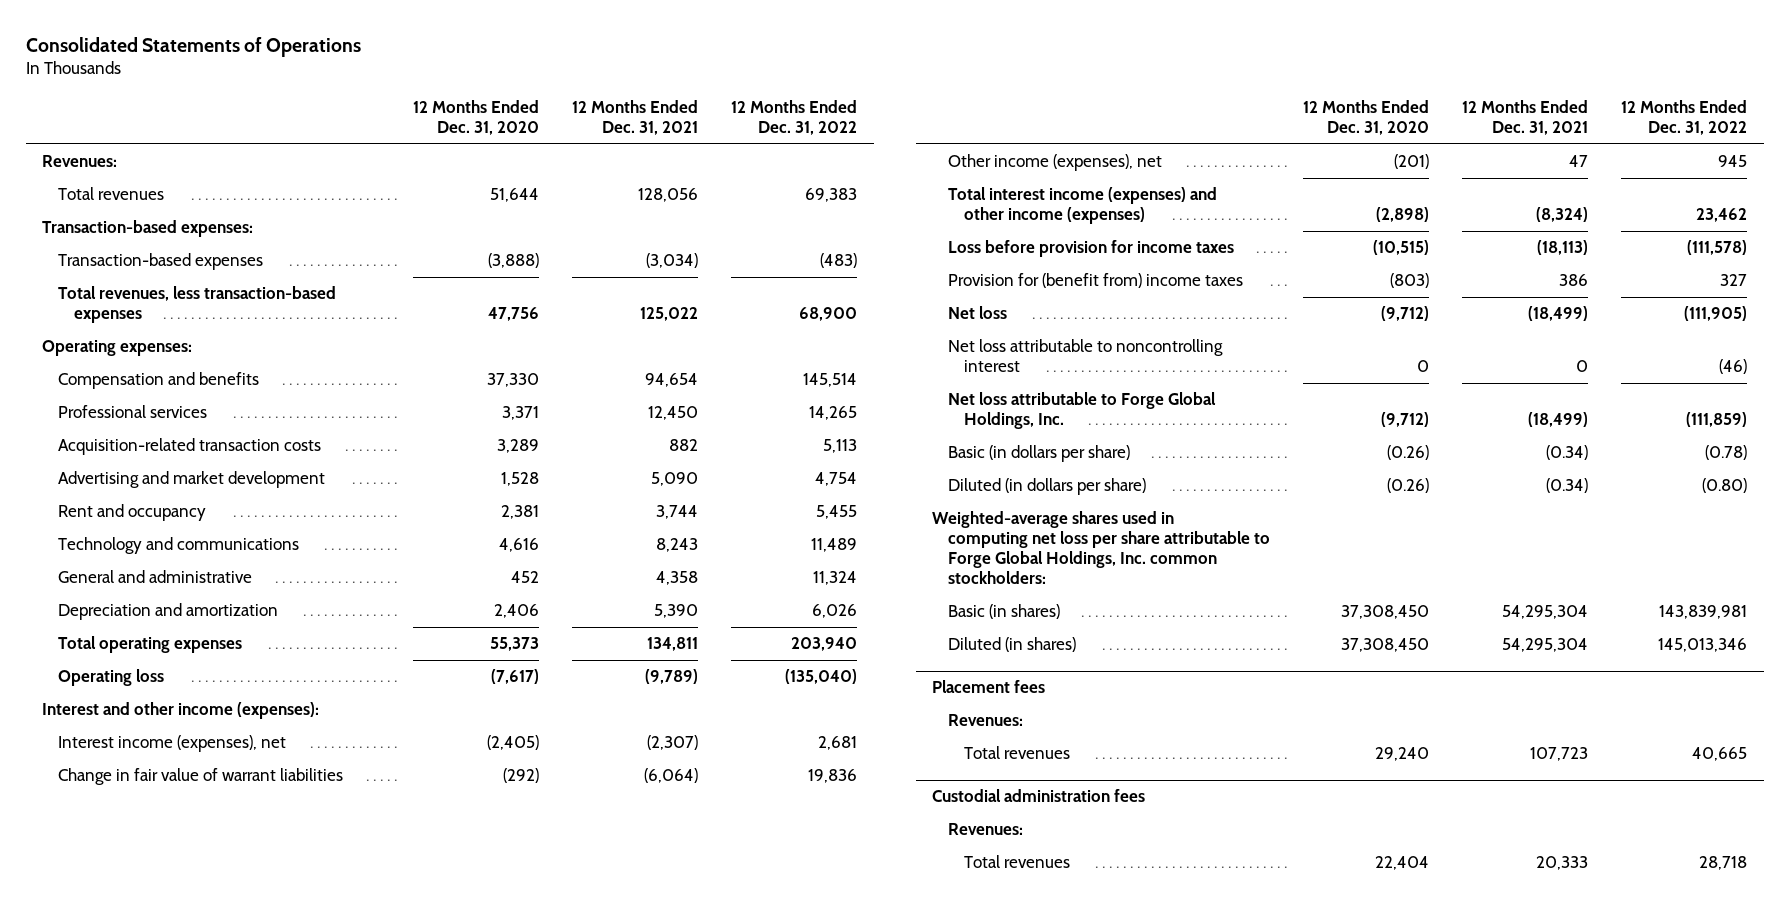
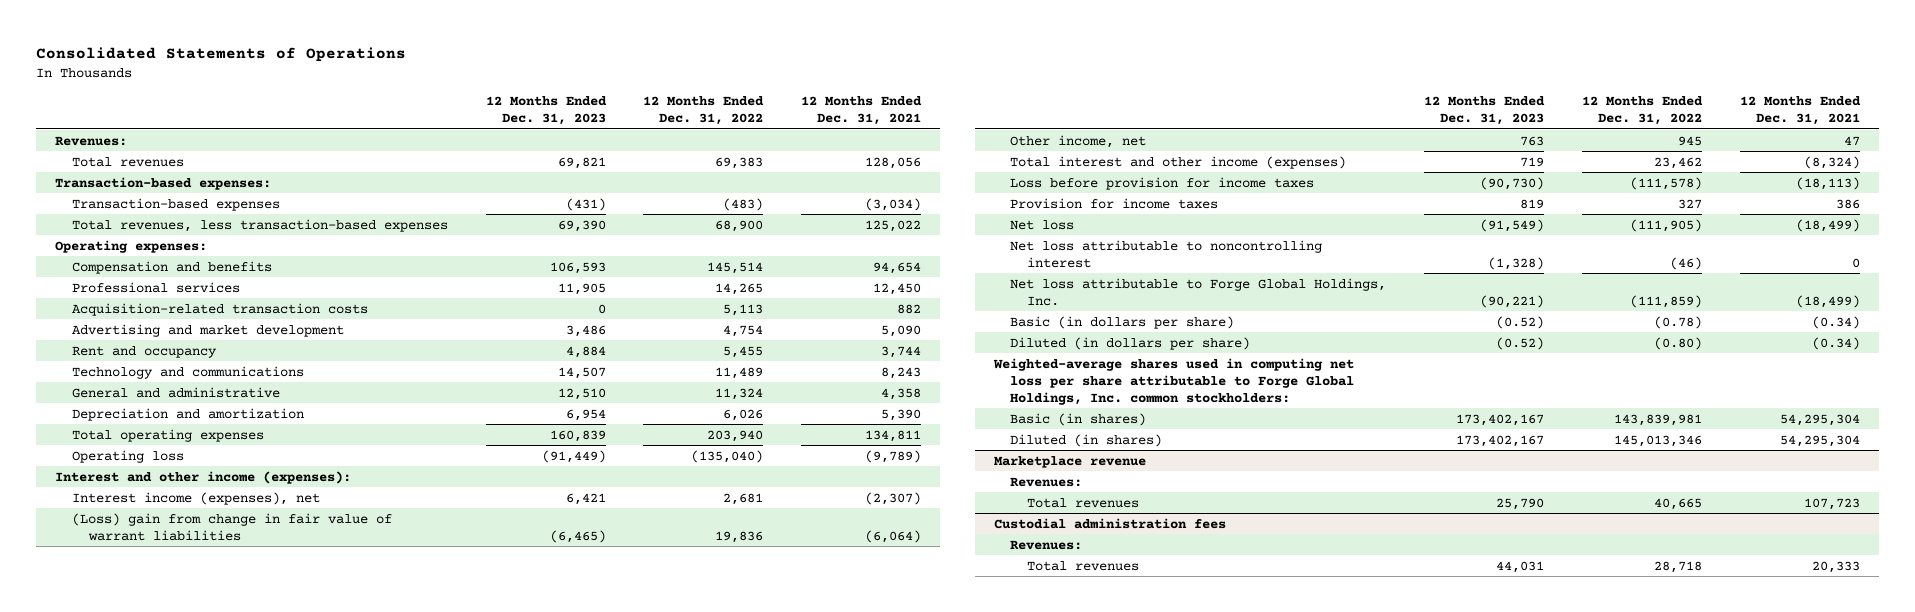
[413,100,540,136] 12 Months Ended Dec. 31, 2020 -> none
none -> [485,96,607,126] 12 Months Ended Dec. 31, 2023
[58,768,344,786] Change in fair value of warrant liabilities -> [71,512,392,541] (Loss) gain from change in fair value of warrant liabilities
[948,154,1163,172] Other income (expenses), net -> [1010,134,1147,148] Other income, net
[948,187,1218,225] Total interest income (expenses) and other income (expenses) -> [1010,155,1347,169] Total interest and other income (expenses)
[948,273,1244,289] Provision for (benefit from) income taxes -> [1010,197,1219,209] Provision for income taxes
[932,680,1046,694] Placement fees -> none
none -> [993,455,1146,468] Marketplace revenue

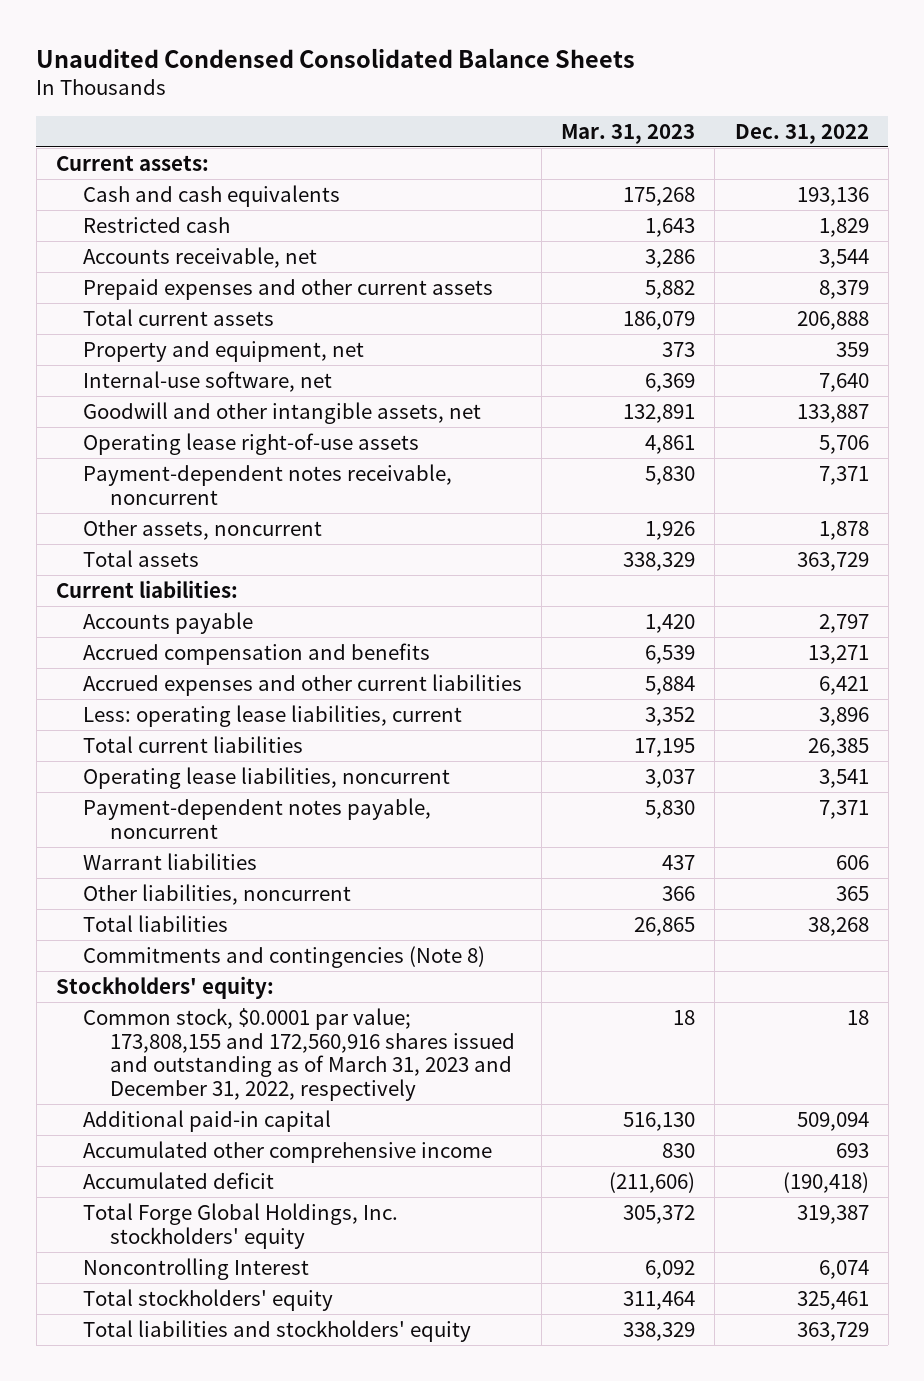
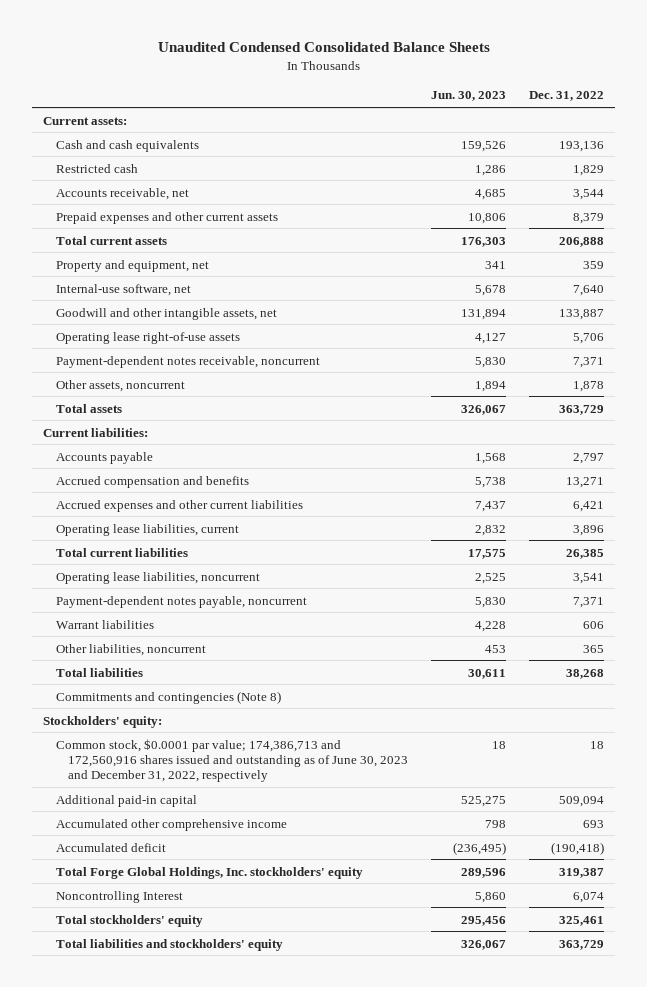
[561,123,696,144] Mar. 31, 2023 -> none
none -> [431,91,507,102] Jun. 30, 2023
[82,704,462,727] Less: operating lease liabilities, current -> [55,523,239,536] Operating lease liabilities, current
[82,1007,516,1102] Common stock, $0.0001 par value; 173,808,155 and 172,560,916 shares issued and outstanding as of March 31, 2023 and December 31, 2022, respectively -> [55,738,409,783] Common stock, $0.0001 par value; 174,386,713 and 172,560,916 shares issued and outstanding as of June 30, 2023 and December 31, 2022, respectively

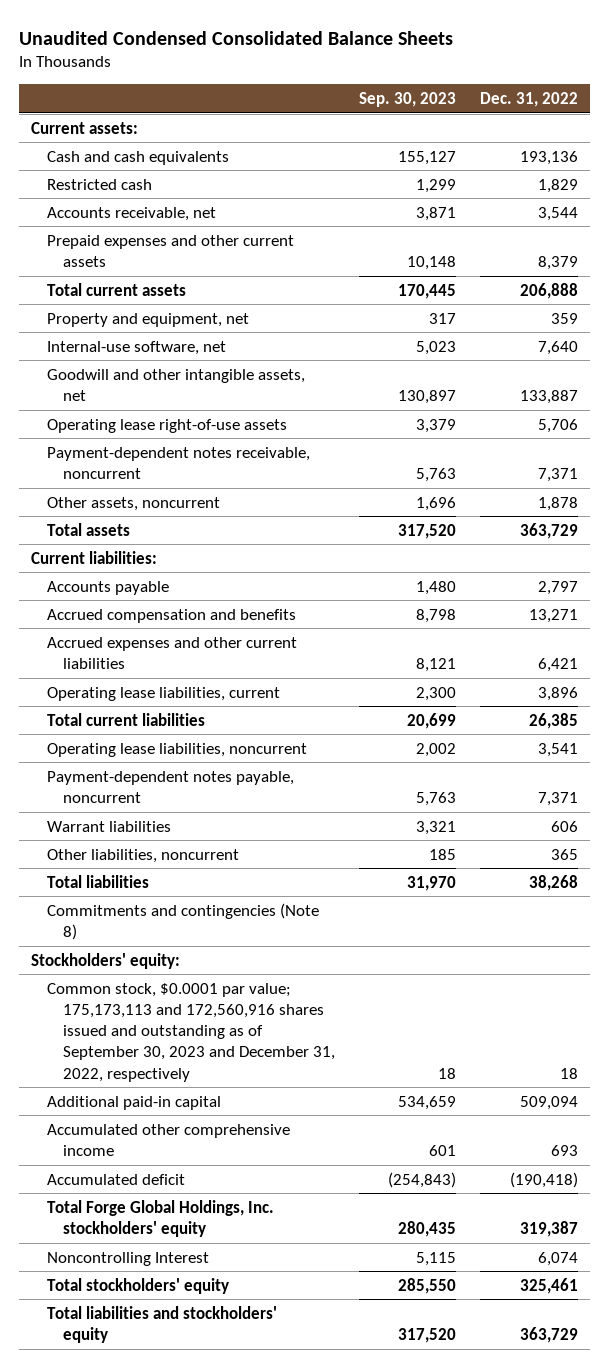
[431,91,507,102] Jun. 30, 2023 -> none
none -> [359,91,457,107] Sep. 30, 2023
[55,738,409,783] Common stock, $0.0001 par value; 174,386,713 and 172,560,916 shares issued and outstanding as of June 30, 2023 and December 31, 2022, respectively -> [46,982,336,1082] Common stock, $0.0001 par value; 175,173,113 and 172,560,916 shares issued and outstanding as of September 30, 2023 and December 31, 2022, respectively

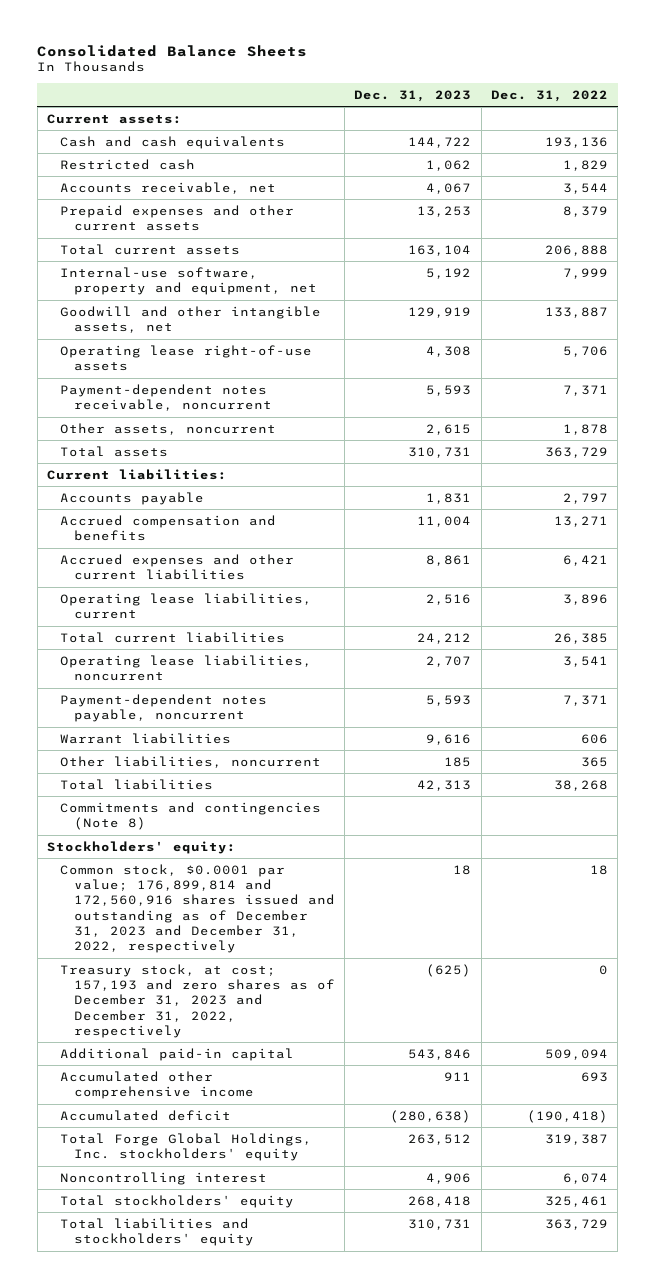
[18,30,453,45] Unaudited Condensed Consolidated Balance Sheets -> [37,44,308,57] Consolidated Balance Sheets
[359,91,457,107] Sep. 30, 2023 -> none
none -> [354,90,472,103] Dec. 31, 2023
[46,340,226,355] Internal-use software, net -> none
[46,312,249,327] Property and equipment, net -> [60,266,317,296] Internal-use software, property and equipment, net
[550,312,578,324] 359 -> [562,267,608,279] 7,999
[46,982,336,1082] Common stock, $0.0001 par value; 175,173,113 and 172,560,916 shares issued and outstanding as of September 30, 2023 and December 31, 2022, respectively -> [60,863,335,954] Common stock, $0.0001 par value; 176,899,814 and 172,560,916 shares issued and outstanding as of December 31, 2023 and December 31, 2022, respectively
none -> [60,963,335,1038] Treasury stock, at cost; 157,193 and zero shares as of December 31, 2023 and December 31, 2022, respectively
[46,1251,209,1266] Noncontrolling Interest -> [60,1171,268,1185] Noncontrolling interest

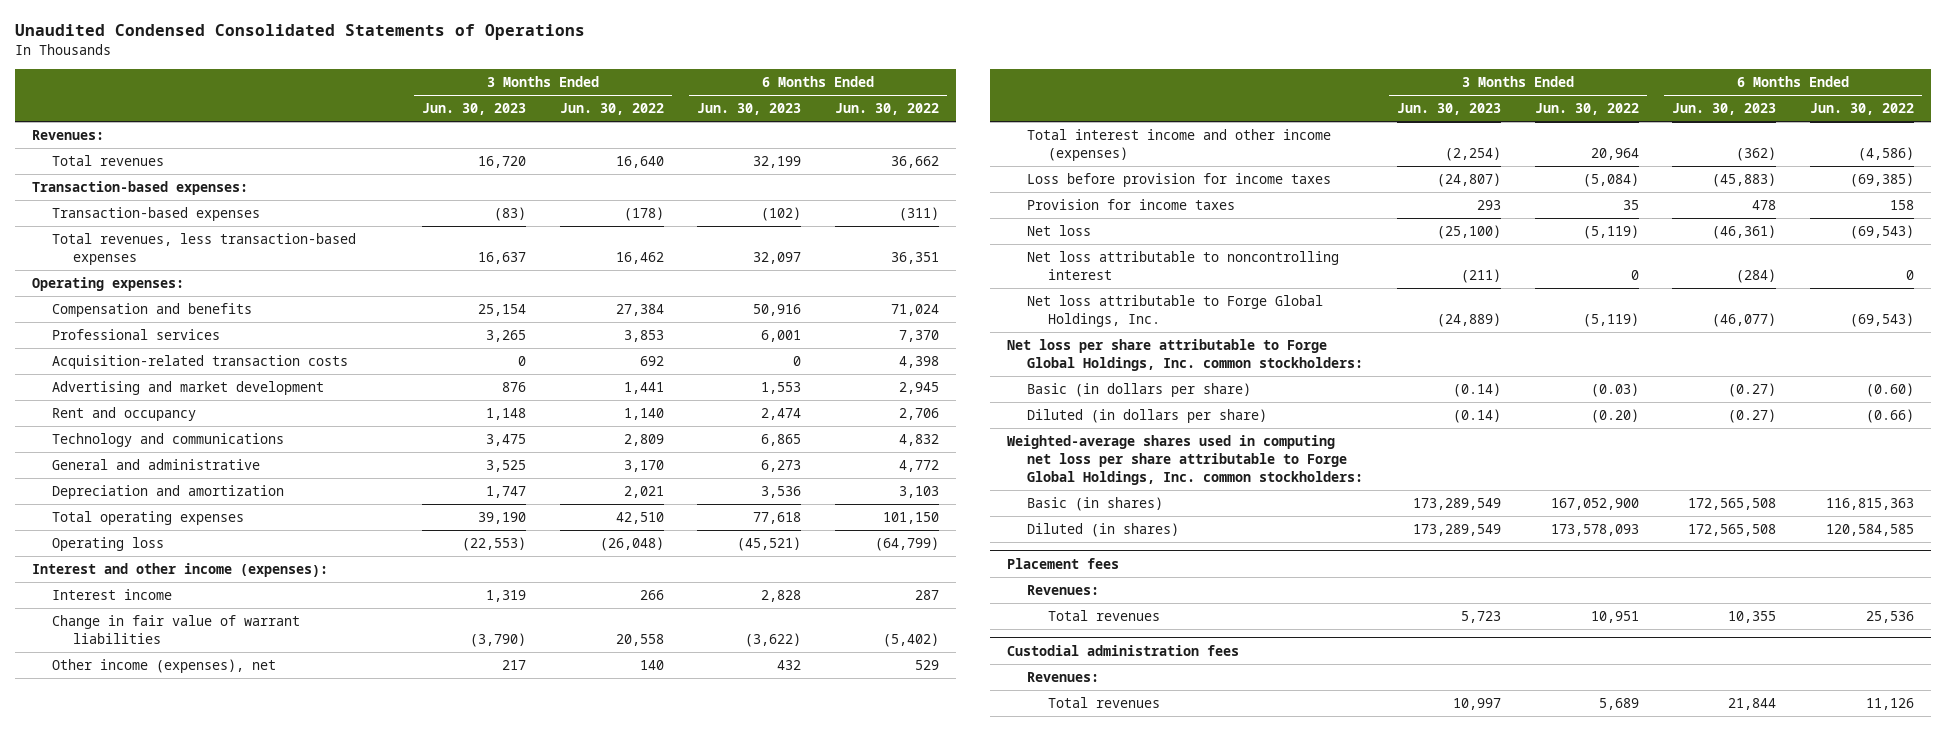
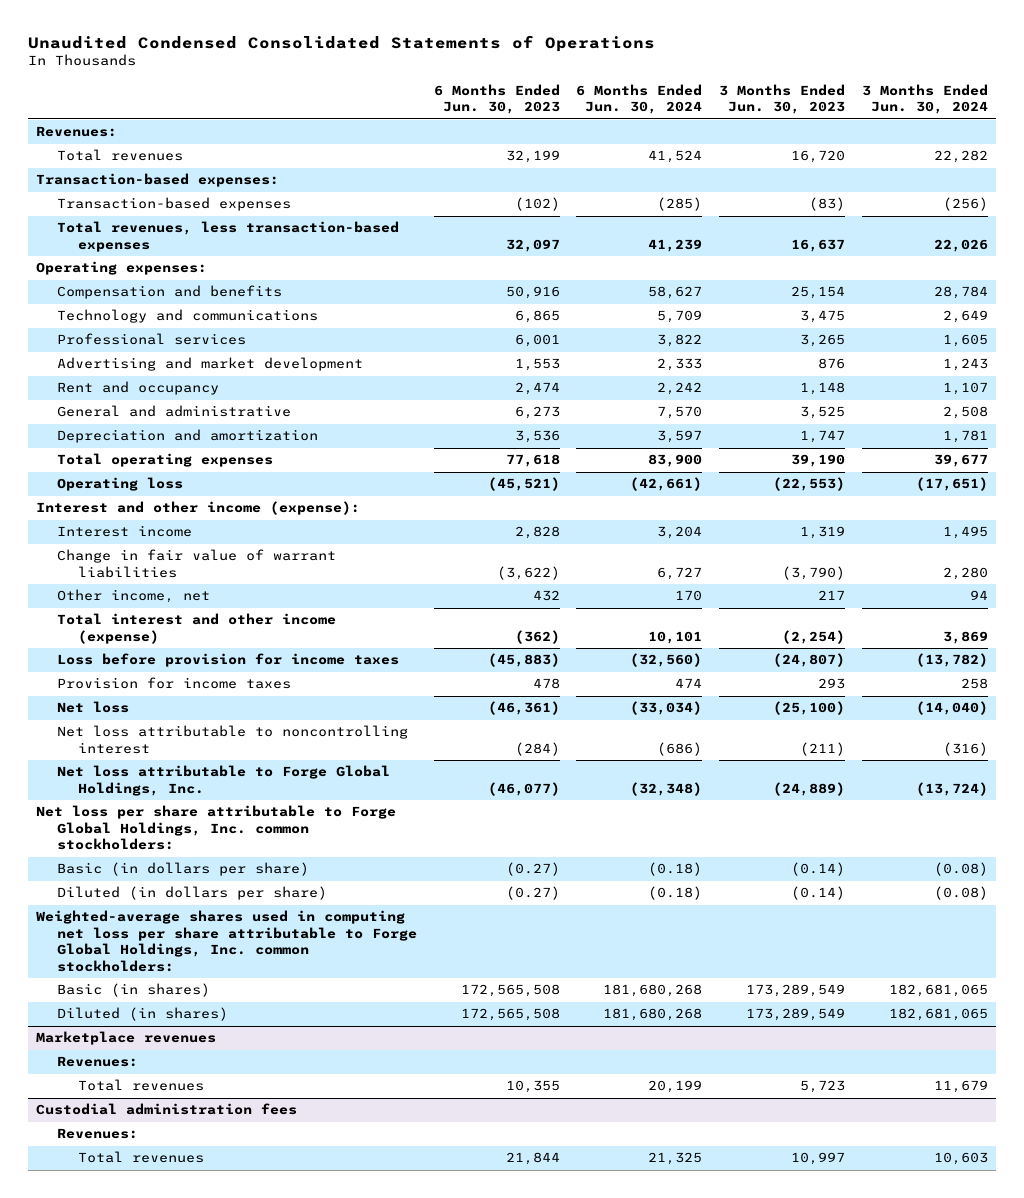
[559,103,664,116] Jun. 30, 2022 -> none
[834,103,939,116] Jun. 30, 2022 -> none
none -> [576,83,703,115] 6 Months Ended Jun. 30, 2024
none -> [861,83,988,115] 3 Months Ended Jun. 30, 2024
[52,433,285,448] Technology and communications -> [56,309,318,324] Technology and communications
[52,355,349,370] Acquisition-related transaction costs -> none
[31,563,328,578] Interest and other income (expenses): -> [36,501,361,516] Interest and other income (expense):
[52,659,277,674] Other income (expenses), net -> [56,589,210,604] Other income, net
[1027,129,1332,161] Total interest income and other income (expenses) -> [56,613,336,644] Total interest and other income (expense)
[1006,558,1119,570] Placement fees -> none
none -> [36,1031,217,1046] Marketplace revenues

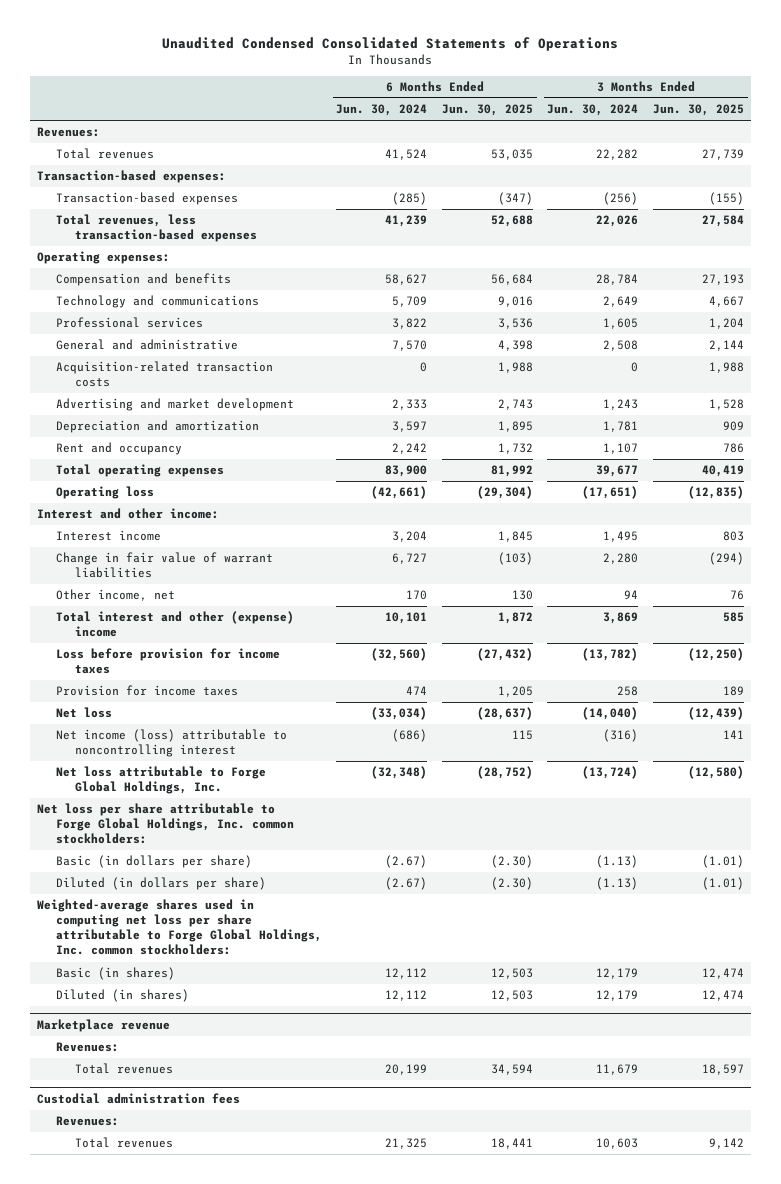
[433,83,560,115] 6 Months Ended Jun. 30, 2023 -> none
[718,83,845,115] 3 Months Ended Jun. 30, 2023 -> none
none -> [441,104,533,117] Jun. 30, 2025
none -> [653,104,745,117] Jun. 30, 2025
none -> [55,361,273,388] Acquisition-related transaction costs
[56,357,363,372] Advertising and market development -> [55,398,294,412] Advertising and market development
[56,381,219,396] Rent and occupancy -> [55,442,182,456] Rent and occupancy
[36,501,361,516] Interest and other income (expense): -> [36,508,219,520] Interest and other income:
[56,613,336,644] Total interest and other income (expense) -> [55,611,294,638] Total interest and other (expense) income
[56,725,408,754] Net loss attributable to noncontrolling interest -> [55,729,287,758] Net income (loss) attributable to noncontrolling interest
[648,862,703,877] (0.18) -> [385,855,428,869] (2.67)
[933,862,988,877] (0.08) -> [596,855,639,869] (1.13)
[648,886,703,901] (0.18) -> [385,877,428,891] (2.67)
[933,886,988,901] (0.08) -> [596,877,639,891] (1.13)
[603,984,703,998] 181,680,268 -> [385,968,428,980] 12,112
[888,984,988,998] 182,681,065 -> [596,968,639,980] 12,179
[603,1008,703,1022] 181,680,268 -> [385,990,428,1002] 12,112
[888,1008,988,1022] 182,681,065 -> [596,990,639,1002] 12,179
[36,1031,217,1046] Marketplace revenues -> [36,1018,170,1032] Marketplace revenue

